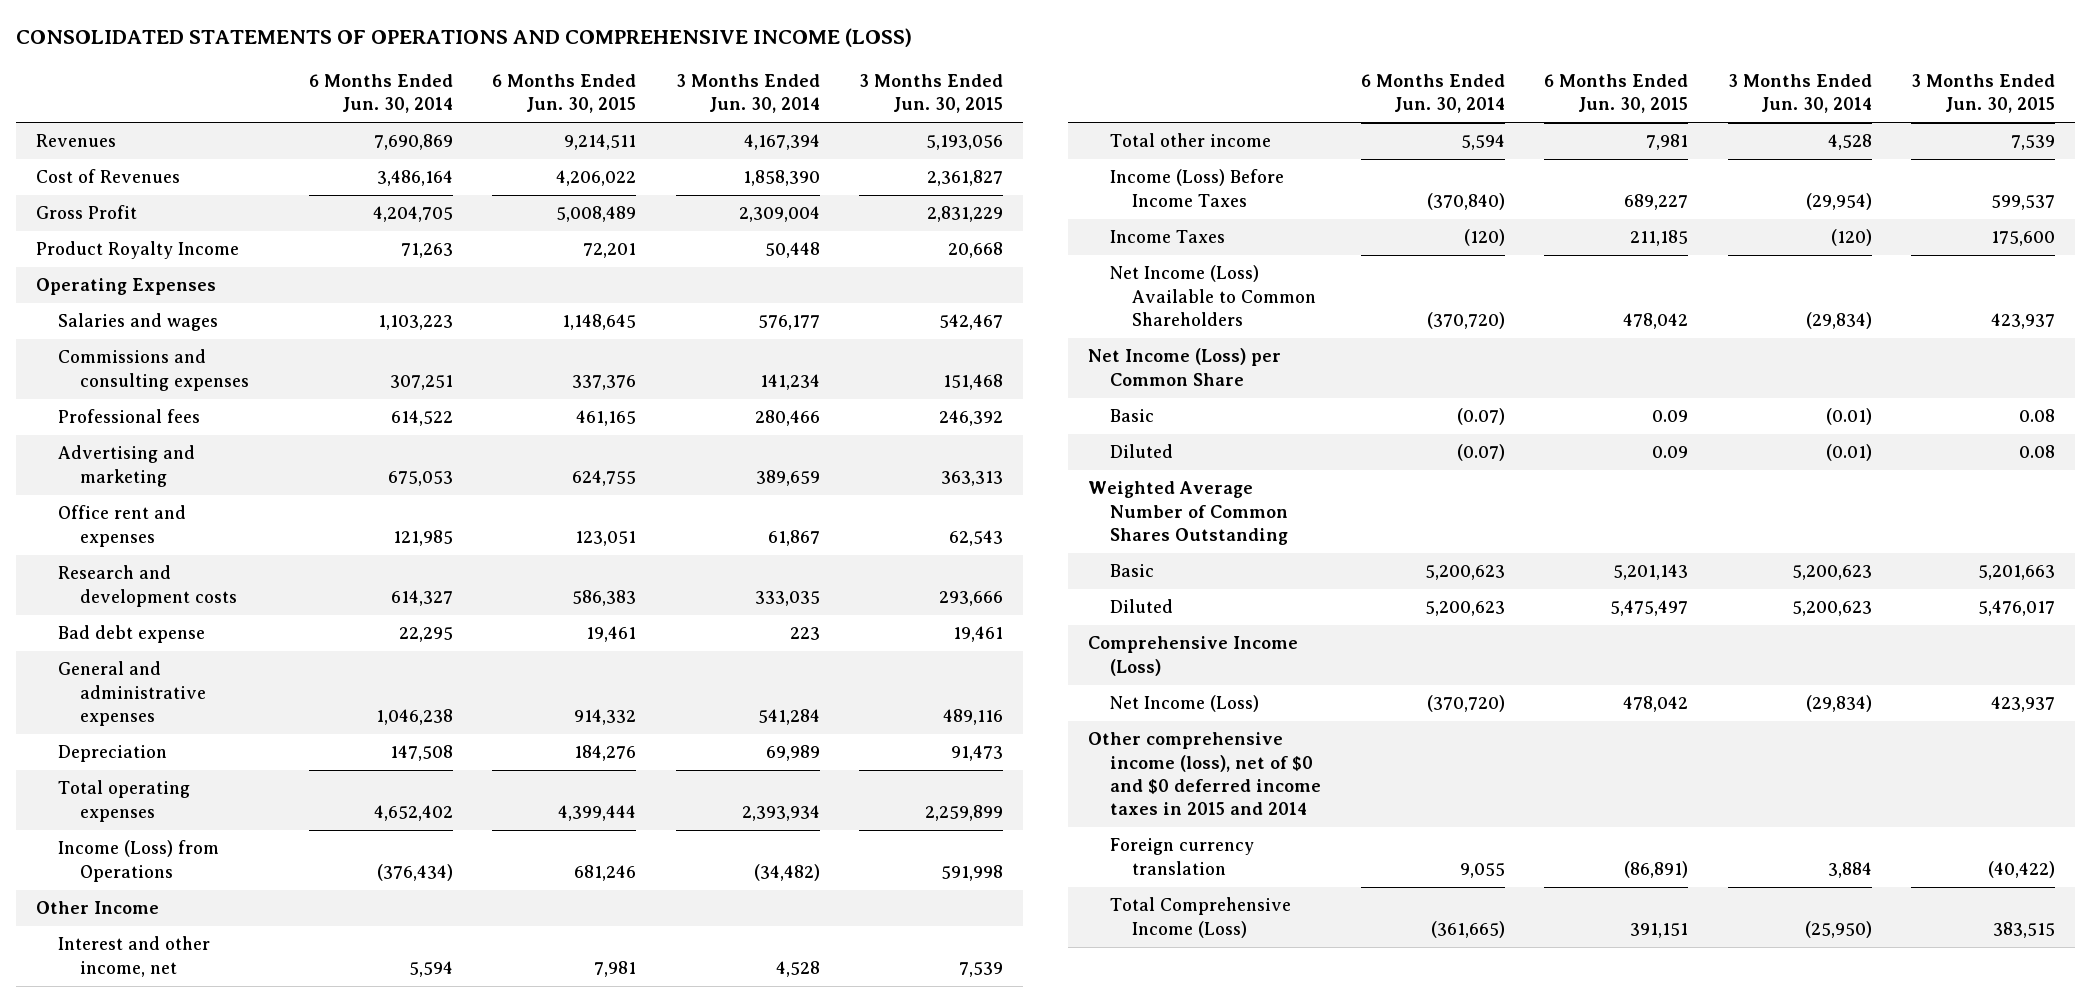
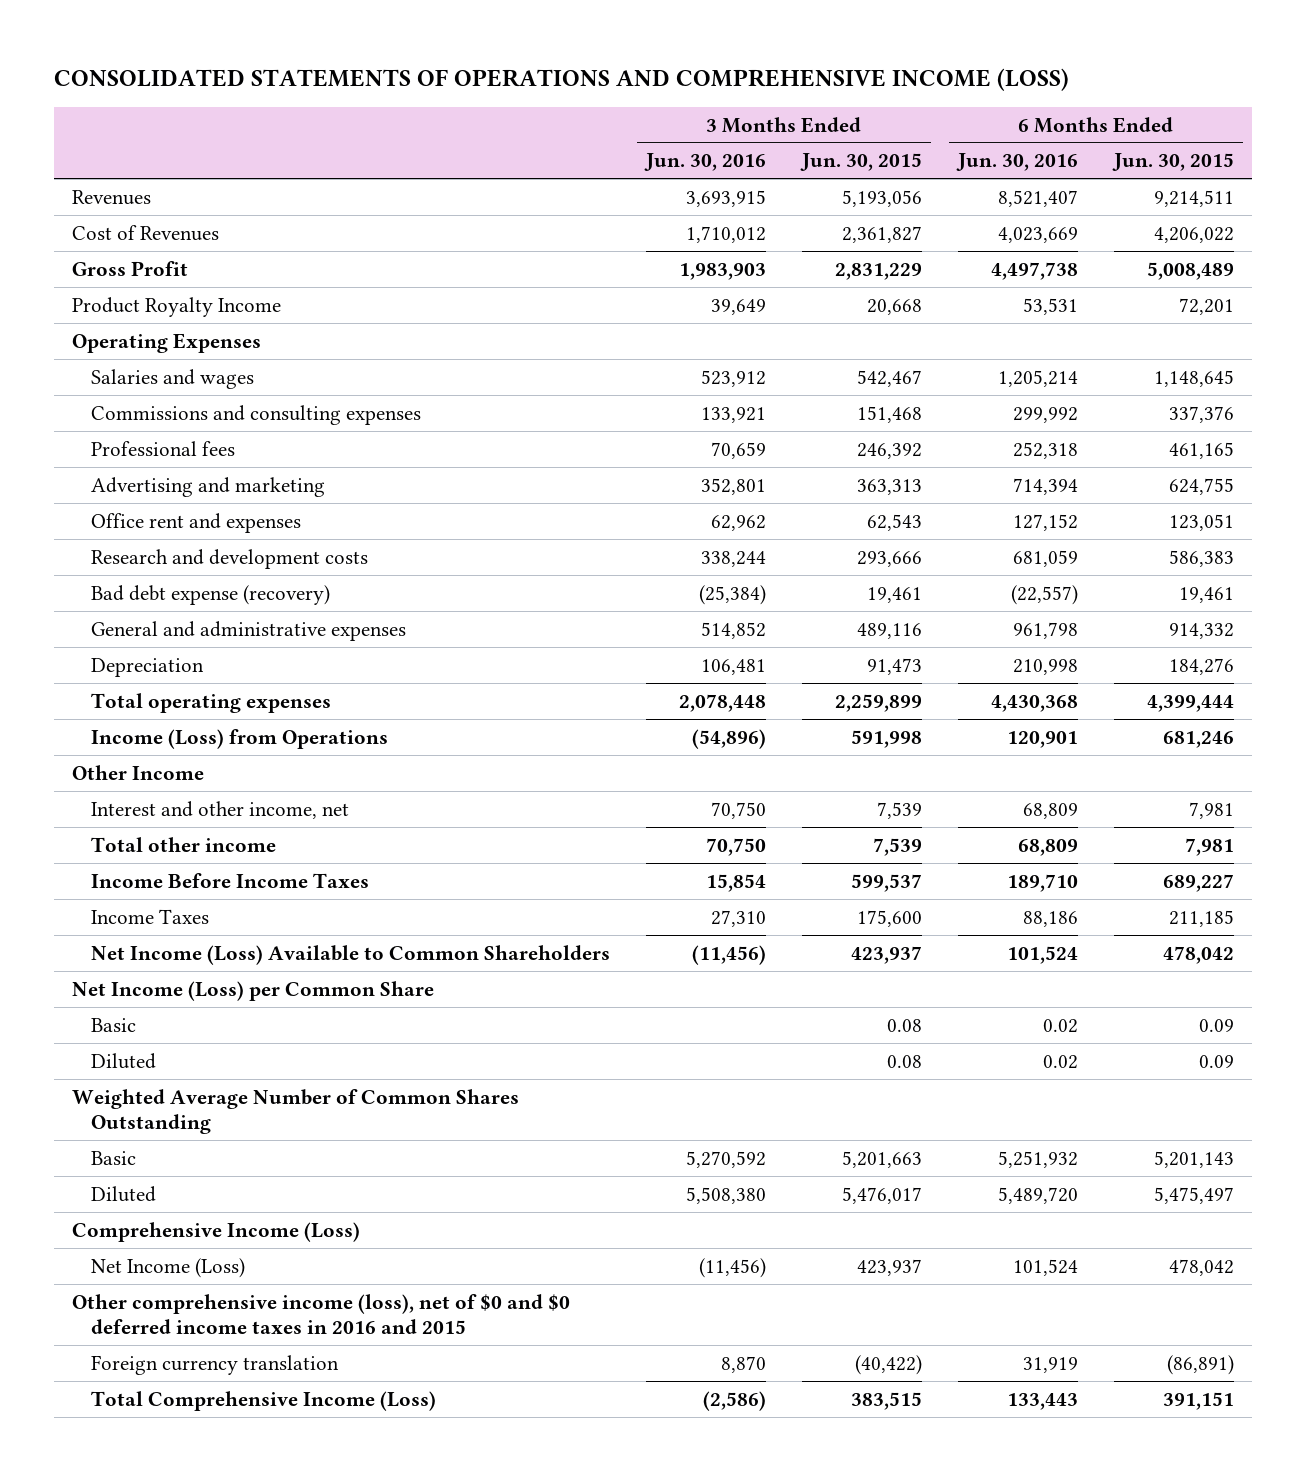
[308,73,453,114] 6 Months Ended Jun. 30, 2014 -> none
[675,73,820,114] 3 Months Ended Jun. 30, 2014 -> none
none -> [644,153,767,172] Jun. 30, 2016
none -> [956,153,1079,172] Jun. 30, 2016
[57,625,205,644] Bad debt expense -> [91,584,331,605] Bad debt expense (recovery)
[1109,169,1284,207] Income (Loss) Before Income Taxes -> [91,872,370,888] Income Before Income Taxes
[1088,732,1321,816] Other comprehensive income (loss), net of $0 and $0 deferred income taxes in 2015 and 2014 -> [71,1293,570,1335] Other comprehensive income (loss), net of $0 and $0 deferred income taxes in 2016 and 2015

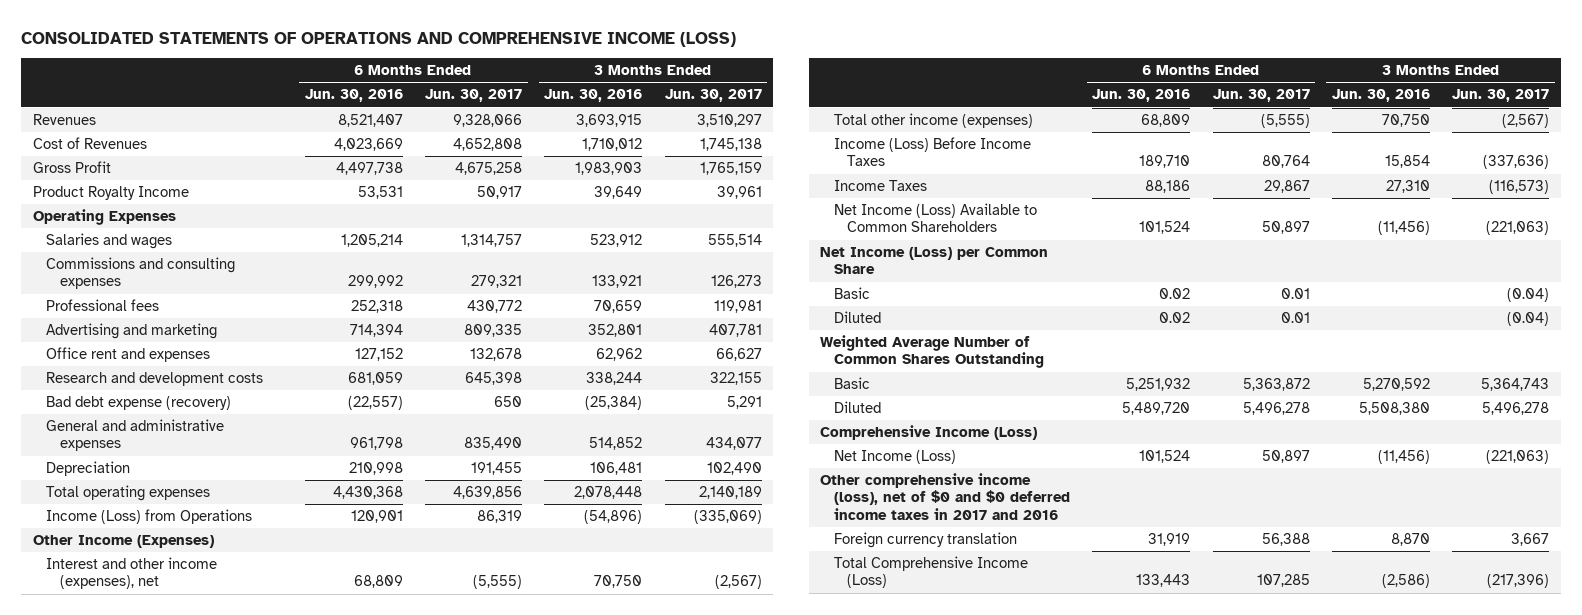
[800,153,923,172] Jun. 30, 2015 -> none
[1112,153,1235,172] Jun. 30, 2015 -> none
none -> [424,89,522,103] Jun. 30, 2017
none -> [664,89,762,103] Jun. 30, 2017
[71,764,204,780] Other Income -> [32,535,214,549] Other Income (Expenses)
[91,800,350,819] Interest and other income, net -> [46,557,218,590] Interest and other income (expenses), net
[91,836,277,852] Total other income -> [833,113,1033,129] Total other income (expenses)
[91,872,370,888] Income Before Income Taxes -> [833,137,1031,167] Income (Loss) Before Income Taxes
[71,1293,570,1335] Other comprehensive income (loss), net of $0 and $0 deferred income taxes in 2016 and 2015 -> [820,473,1070,520] Other comprehensive income (loss), net of $0 and $0 deferred income taxes in 2017 and 2016

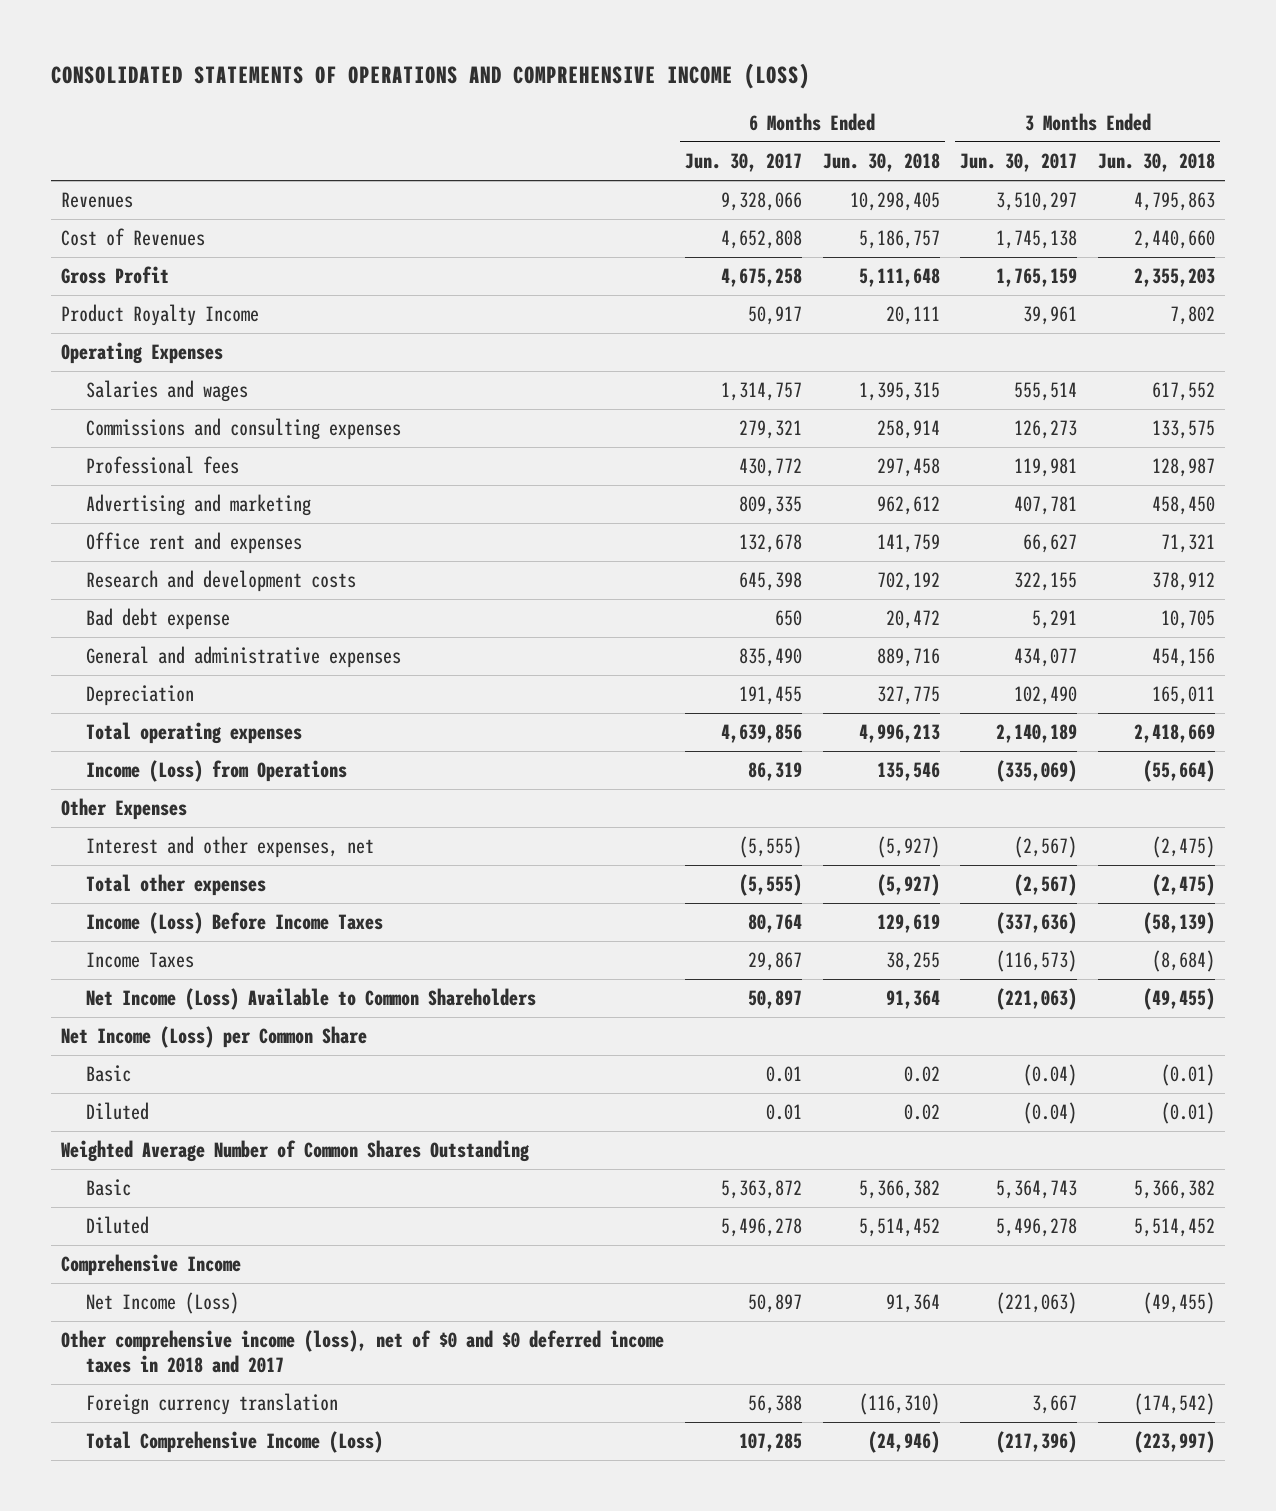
[304,89,403,103] Jun. 30, 2016 -> none
[544,89,643,103] Jun. 30, 2016 -> none
none -> [822,153,940,173] Jun. 30, 2018
none -> [1097,153,1215,173] Jun. 30, 2018
[46,396,232,411] Bad debt expense (recovery) -> [86,608,231,631] Bad debt expense
[32,535,214,549] Other Income (Expenses) -> [61,798,188,821] Other Expenses
[46,557,218,590] Interest and other income (expenses), net -> [86,836,375,859] Interest and other expenses, net
[833,113,1033,129] Total other income (expenses) -> [86,874,267,897] Total other expenses
[820,425,1038,441] Comprehensive Income (Loss) -> [61,1254,242,1277] Comprehensive Income
[820,473,1070,520] Other comprehensive income (loss), net of $0 and $0 deferred income taxes in 2017 and 2016 -> [61,1330,665,1374] Other comprehensive income (loss), net of $0 and $0 deferred income taxes in 2018 and 2017

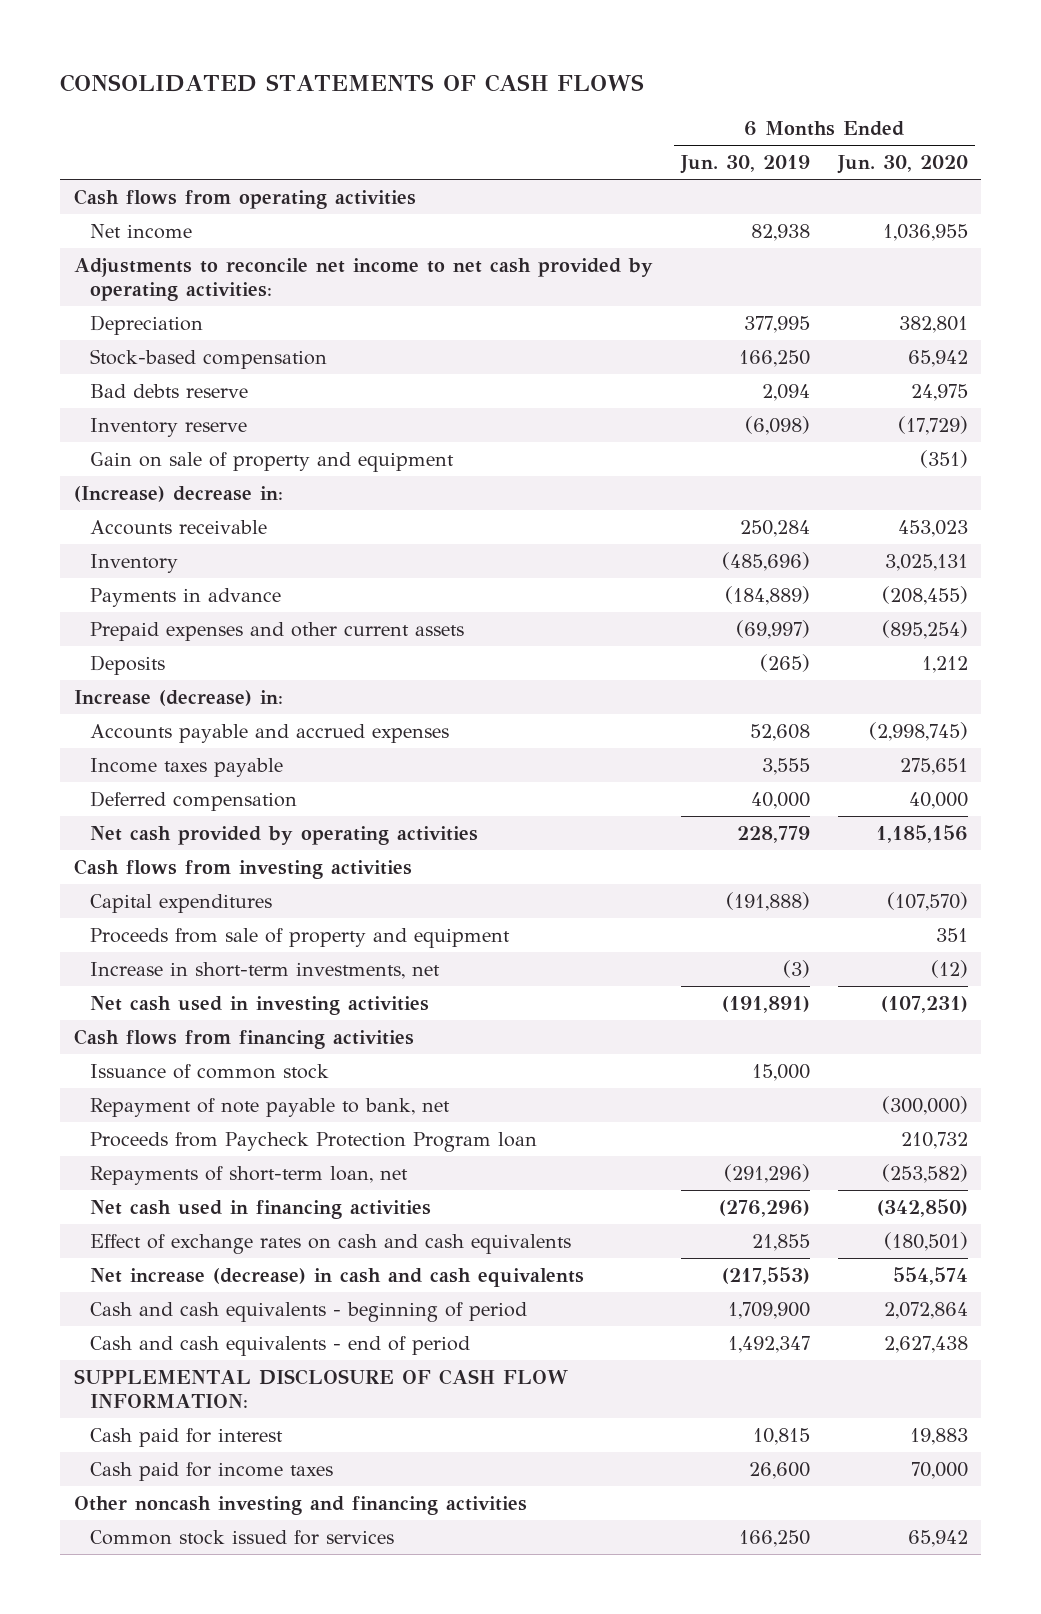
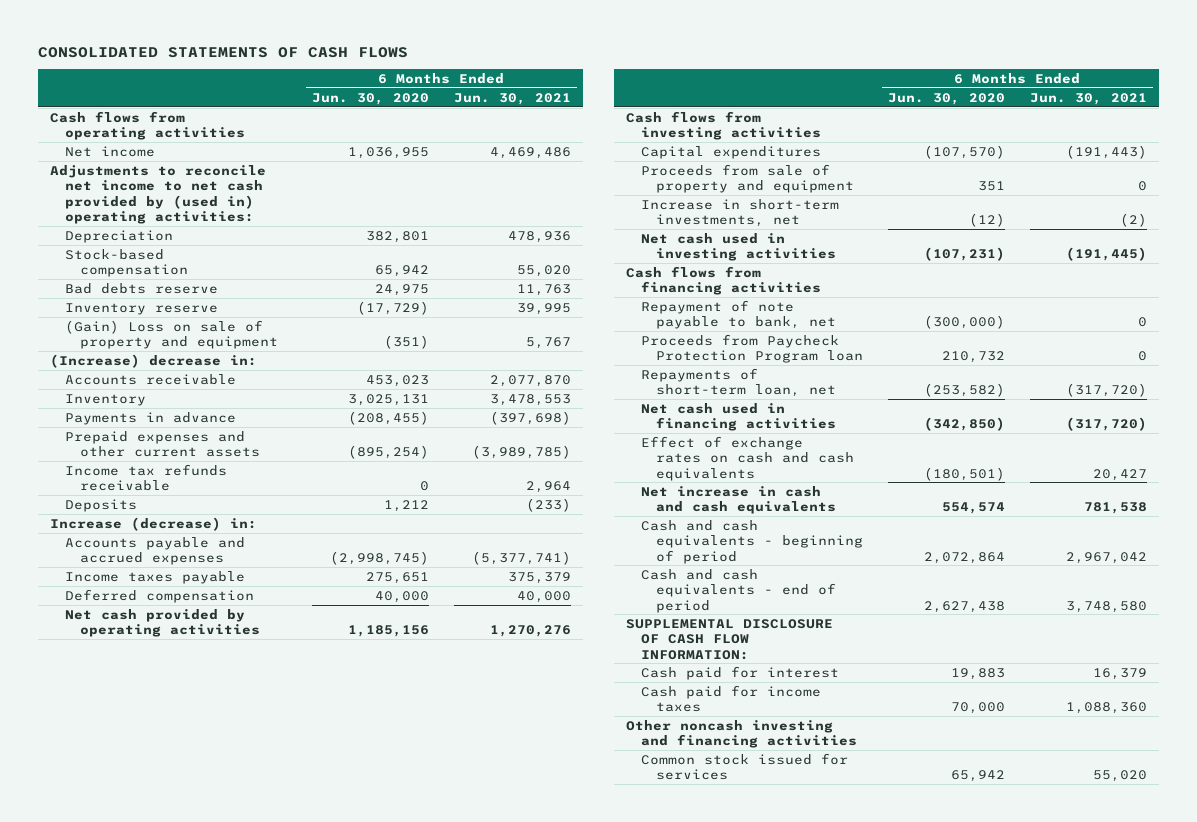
[679,155,810,175] Jun. 30, 2019 -> none
none -> [453,92,571,105] Jun. 30, 2021
[73,257,653,301] Adjustments to reconcile net income to net cash provided by operating activities: -> [50,164,267,224] Adjustments to reconcile net income to net cash provided by (used in) operating activities:
[89,451,454,472] Gain on sale of property and equipment -> [65,319,279,350] (Gain) Loss on sale of property and equipment
none -> [65,463,228,492] Income tax refunds receivable
[89,1063,329,1079] Issuance of common stock -> none
[89,1267,584,1287] Net increase (decrease) in cash and cash equivalents -> [641,485,837,515] Net increase in cash and cash equivalents

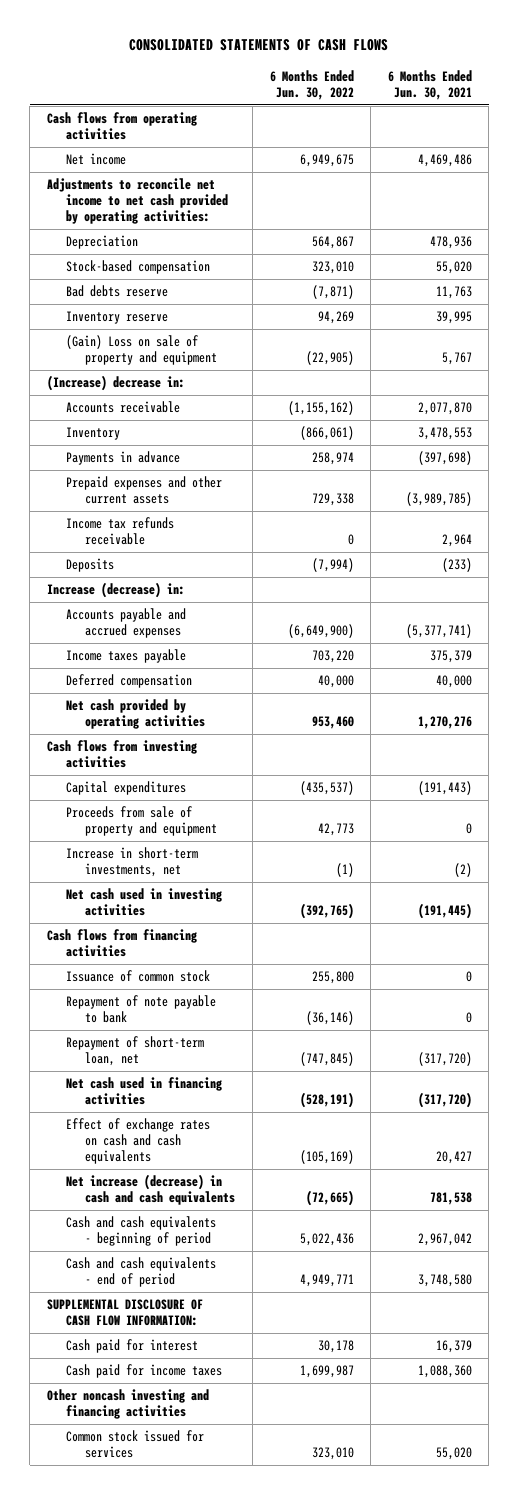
[311,92,429,105] Jun. 30, 2020 -> none
none -> [269,69,354,100] 6 Months Ended Jun. 30, 2022
[50,164,267,224] Adjustments to reconcile net income to net cash provided by (used in) operating activities: -> [46,178,228,225] Adjustments to reconcile net income to net cash provided by operating activities:
[641,333,864,364] Proceeds from Paycheck Protection Program loan -> none
none -> [65,970,210,983] Issuance of common stock
[641,299,837,330] Repayment of note payable to bank, net -> [65,995,216,1024] Repayment of note payable to bank
[641,367,837,398] Repayments of short-term loan, net -> [65,1036,204,1067] Repayment of short-term loan, net
[641,485,837,515] Net increase in cash and cash equivalents -> [65,1174,236,1206] Net increase (decrease) in cash and cash equivalents

